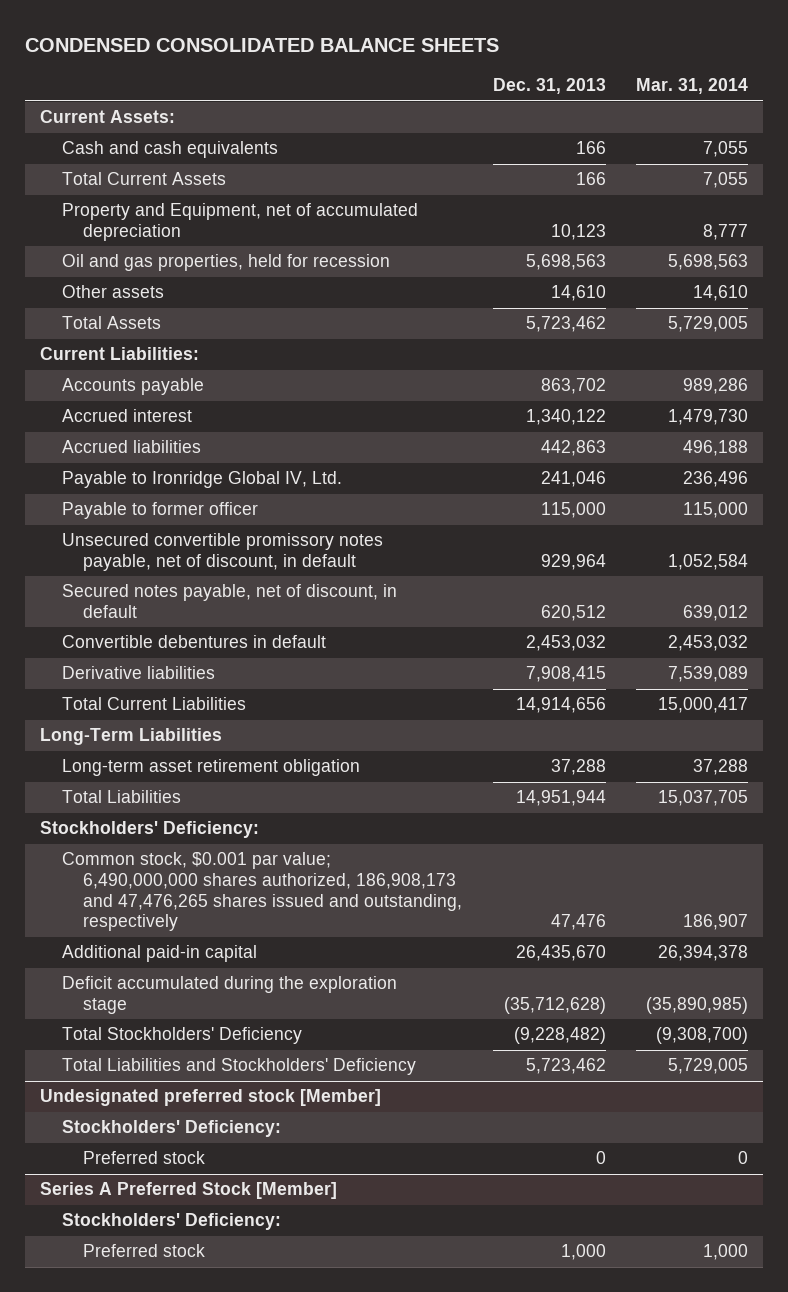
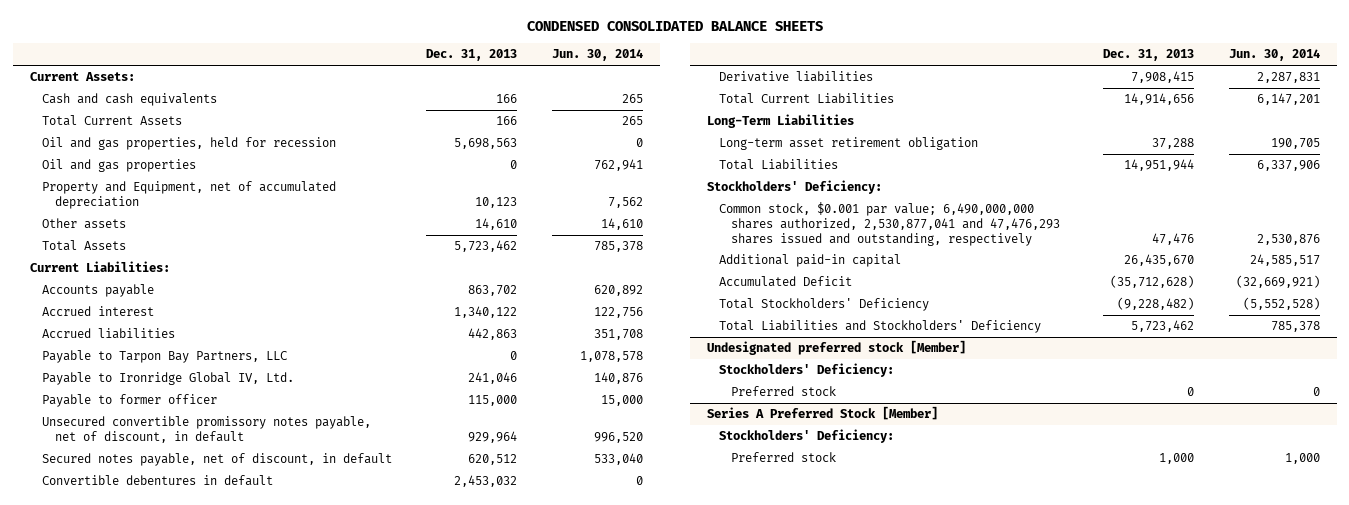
[635,78,748,95] Mar. 31, 2014 -> none
none -> [551,49,643,62] Jun. 30, 2014
none -> [42,159,197,173] Oil and gas properties
[61,203,418,242] Property and Equipment, net of accumulated depreciation -> [42,181,337,209] Property and Equipment, net of accumulated depreciation
none -> [42,350,288,364] Payable to Tarpon Bay Partners, LLC
[61,852,463,932] Common stock, $0.001 par value; 6,490,000,000 shares authorized, 186,908,173 and 47,476,265 shares issued and outstanding, respectively -> [719,202,1061,246] Common stock, $0.001 par value; 6,490,000,000 shares authorized, 2,530,877,041 and 47,476,293 shares issued and outstanding, respectively
[61,976,397,1015] Deficit accumulated during the exploration stage -> [719,276,853,288] Accumulated Deficit

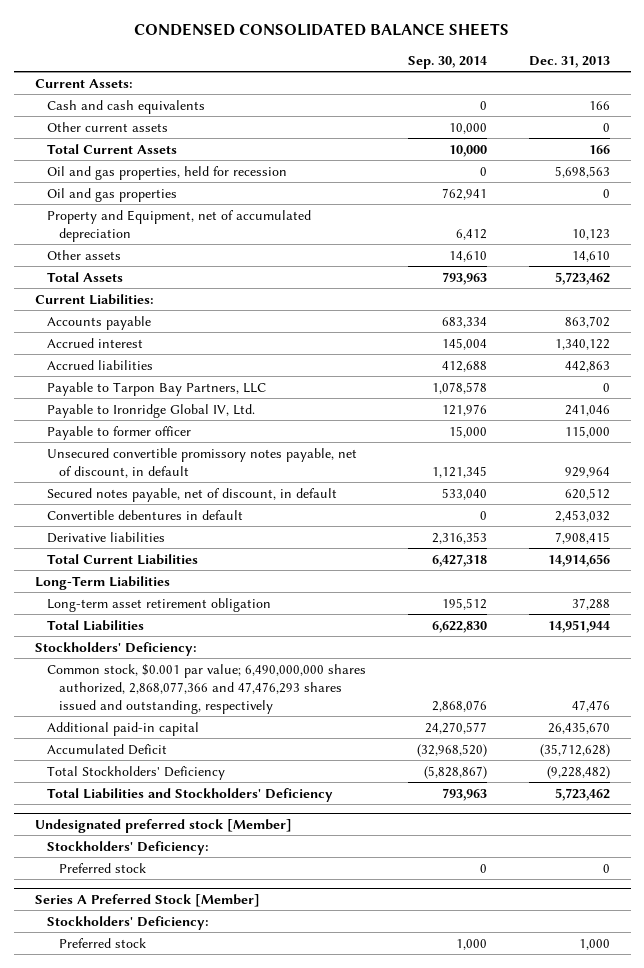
[551,49,643,62] Jun. 30, 2014 -> none
none -> [407,55,487,69] Sep. 30, 2014
none -> [46,121,168,132] Other current assets
[719,202,1061,246] Common stock, $0.001 par value; 6,490,000,000 shares authorized, 2,530,877,041 and 47,476,293 shares issued and outstanding, respectively -> [46,663,366,714] Common stock, $0.001 par value; 6,490,000,000 shares authorized, 2,868,077,366 and 47,476,293 shares issued and outstanding, respectively

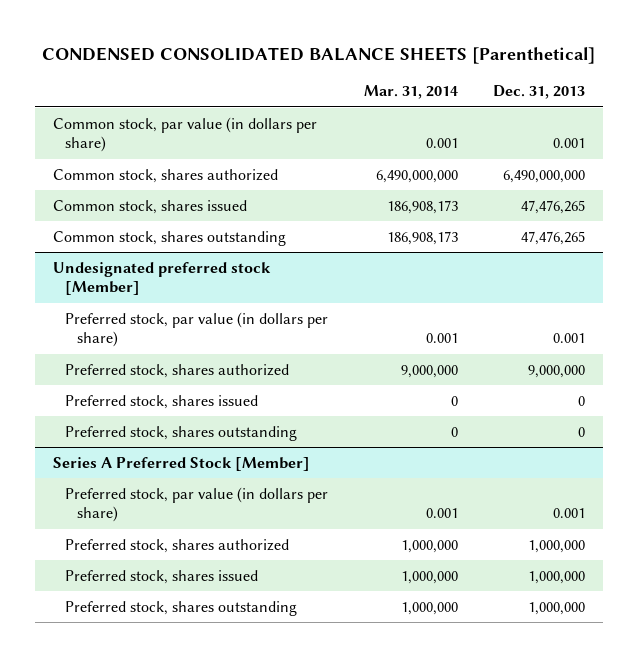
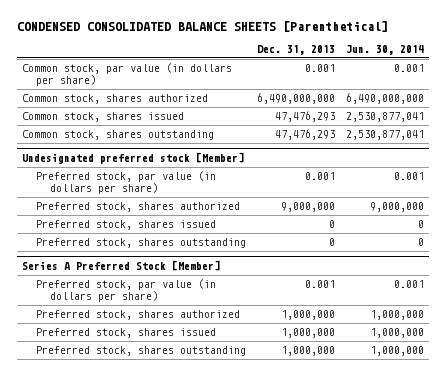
[363,85,458,100] Mar. 31, 2014 -> none
none -> [345,45,424,56] Jun. 30, 2014
[521,199,586,214] 47,476,265 -> [274,111,335,123] 47,476,293
[521,230,586,245] 47,476,265 -> [274,129,335,141] 47,476,293

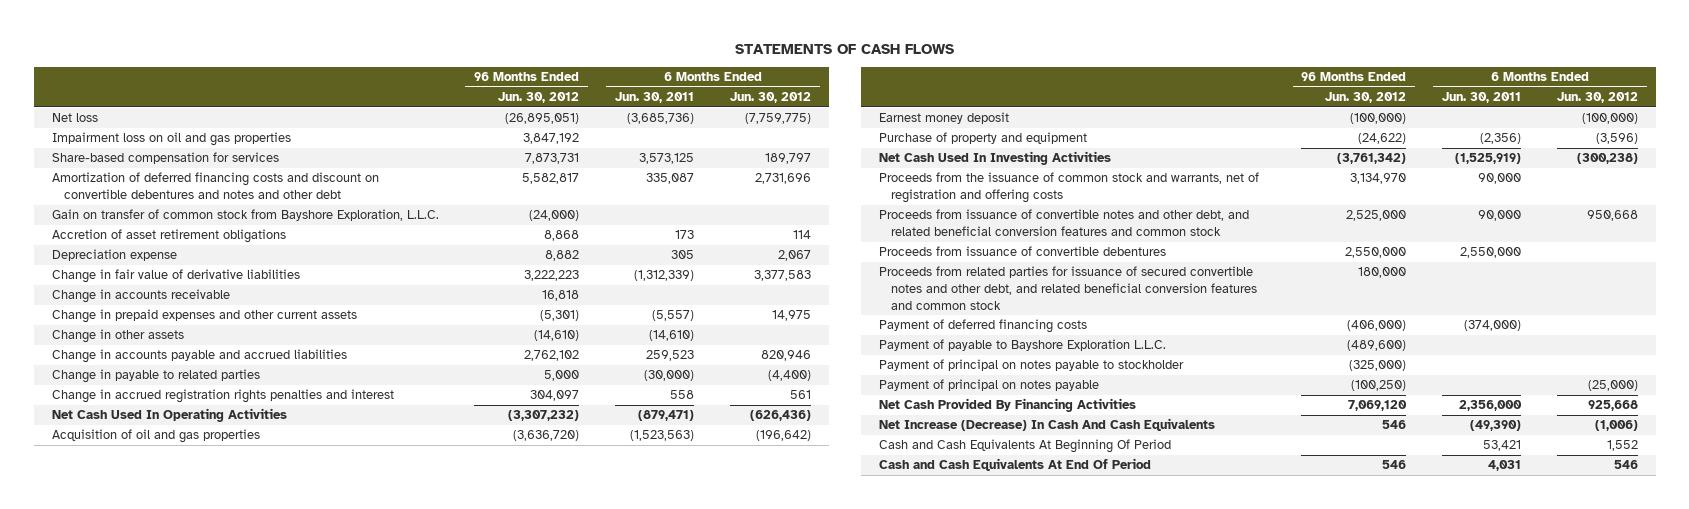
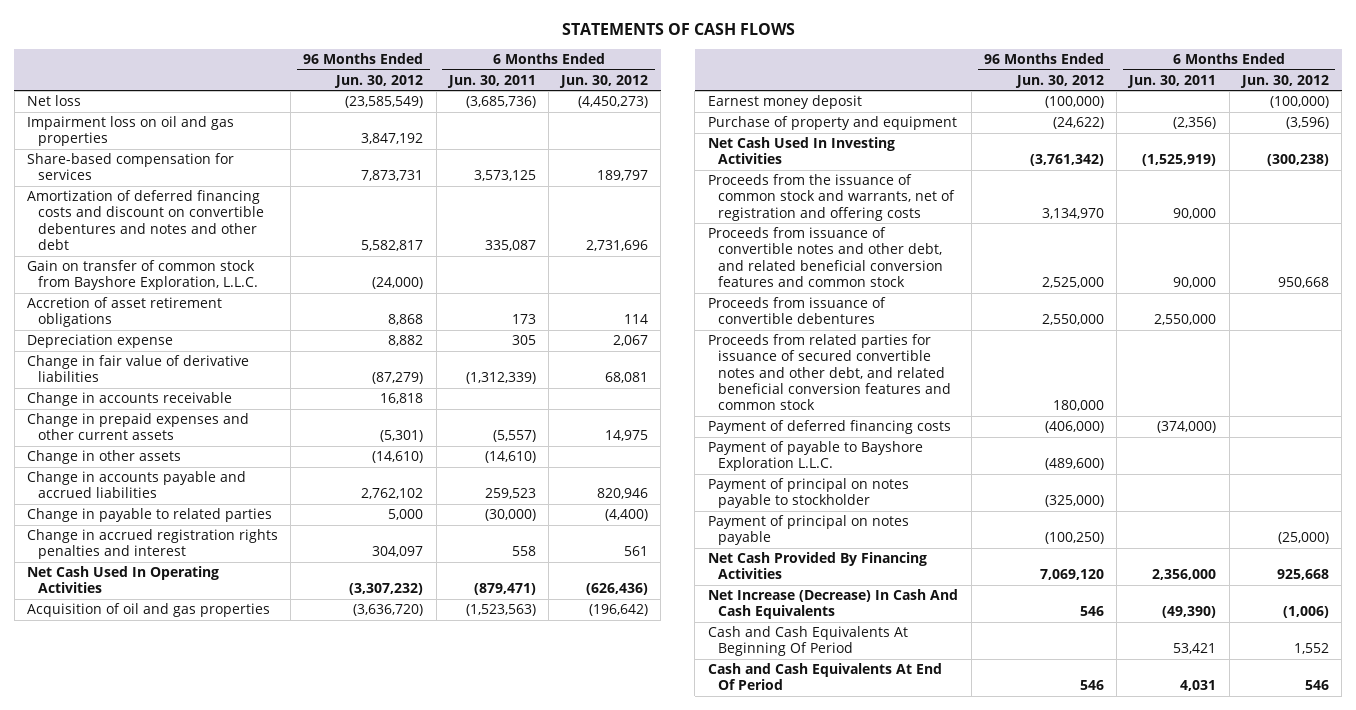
[505,113,580,125] (26,895,051) -> [345,96,424,109] (23,585,549)
[744,113,811,125] (7,759,775) -> [578,96,649,109] (4,450,273)
[524,270,580,282] 3,222,223 -> [372,372,424,385] (87,279)
[753,270,811,282] 3,377,583 -> [605,372,649,384] 68,081

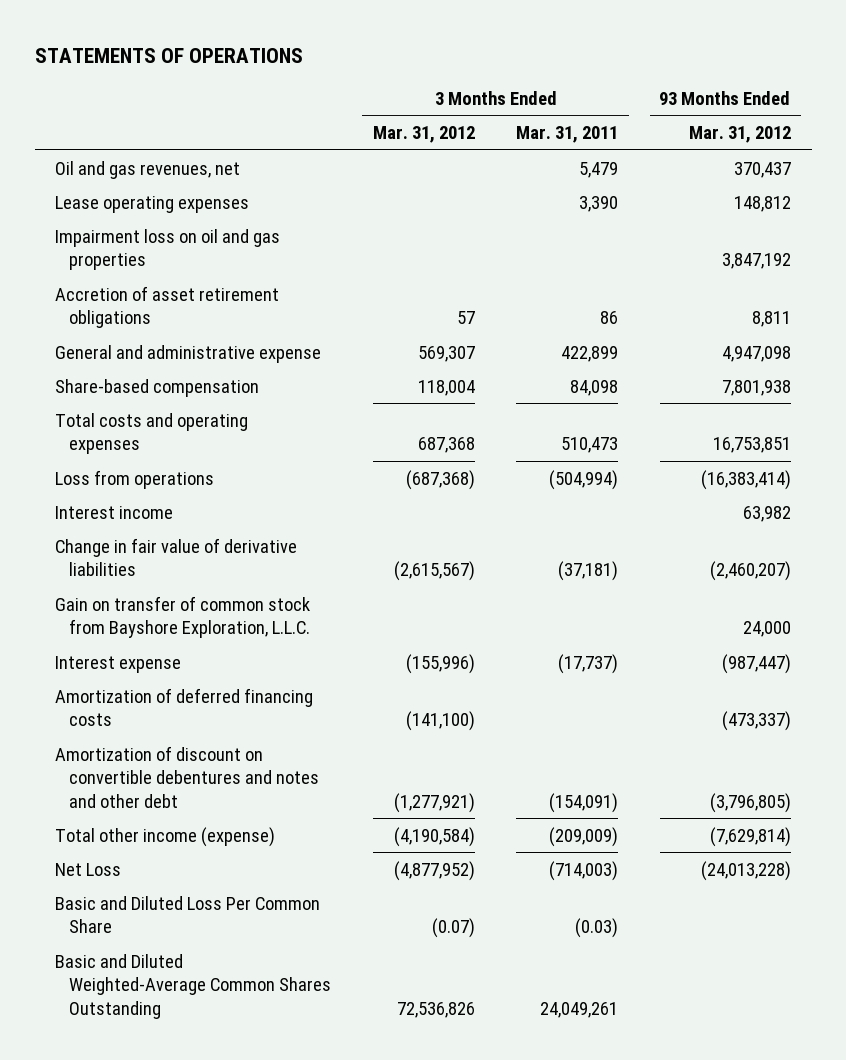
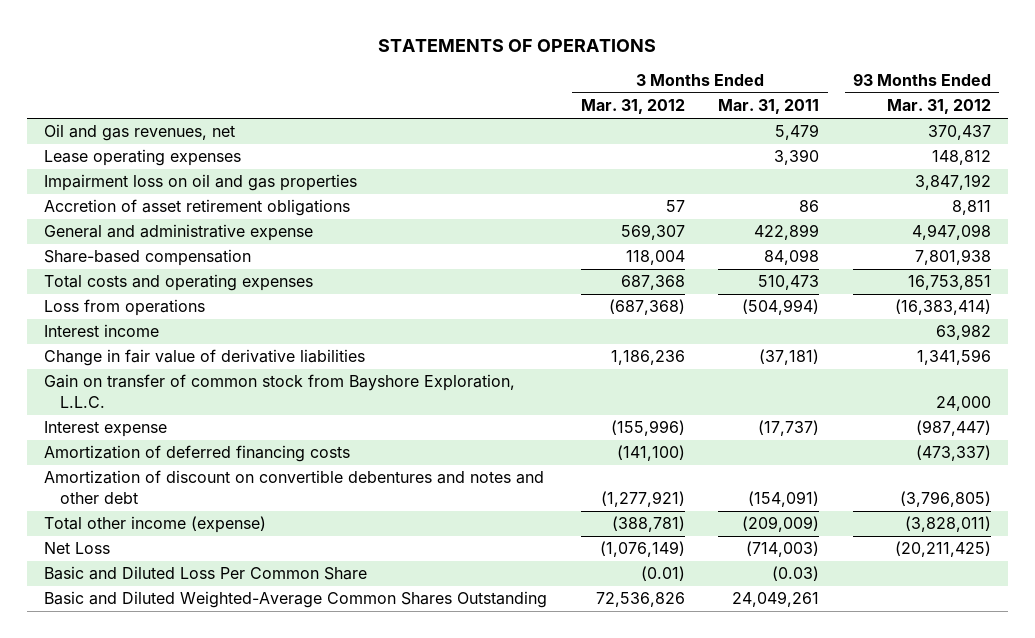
[393,561,475,582] (2,615,567) -> [610,350,685,366] 1,186,236
[709,561,791,582] (2,460,207) -> [917,349,992,366] 1,341,596
[393,826,475,847] (4,190,584) -> [611,516,685,533] (388,781)
[709,826,791,847] (7,629,814) -> [905,516,992,533] (3,828,011)
[393,860,475,881] (4,877,952) -> [599,541,685,558] (1,076,149)
[700,860,791,881] (24,013,228) -> [895,541,992,558] (20,211,425)
[431,918,475,939] (0.07) -> [640,566,685,582] (0.01)

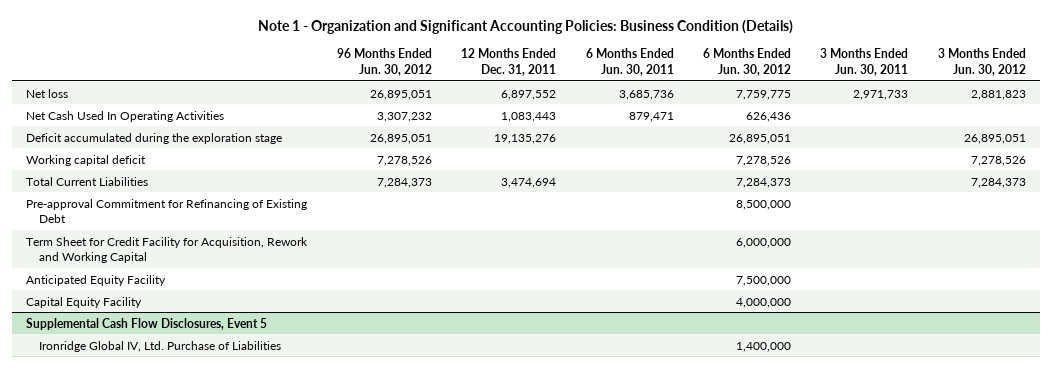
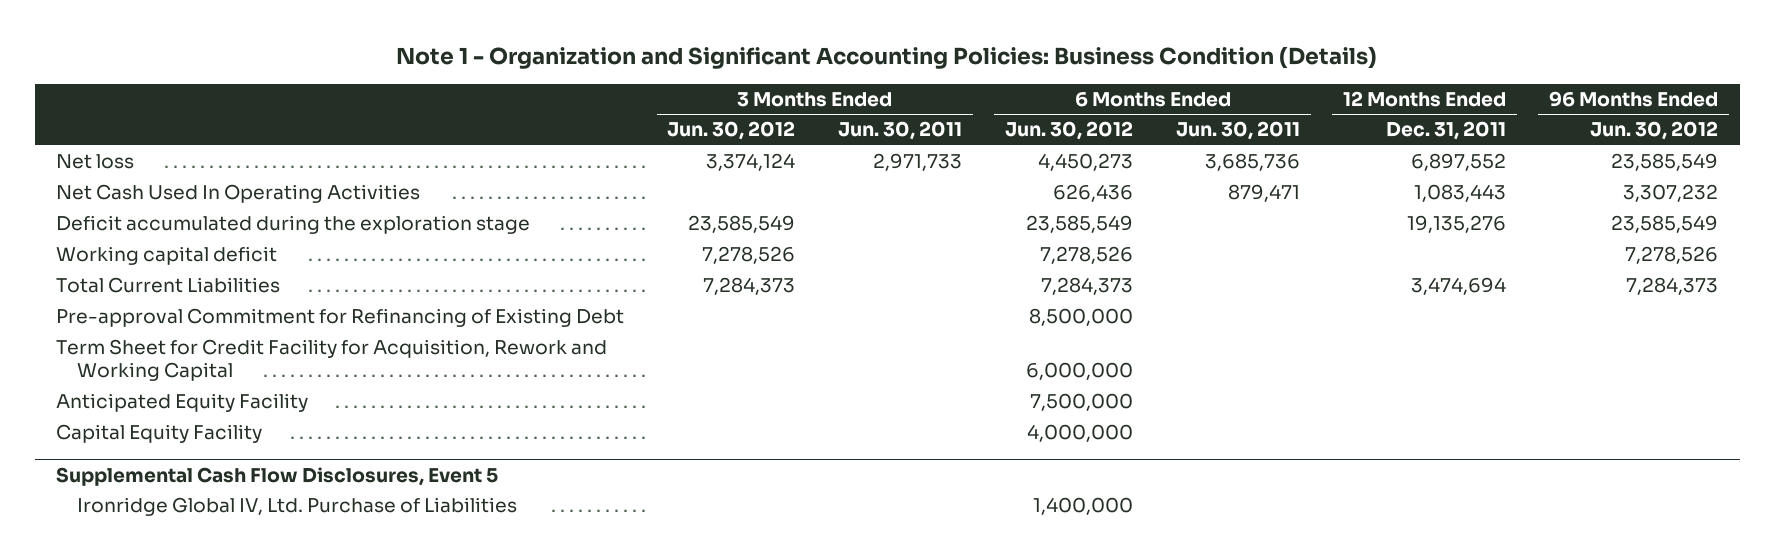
[369,89,432,100] 26,895,051 -> [1611,153,1719,172] 23,585,549
[735,89,791,100] 7,759,775 -> [1038,153,1134,172] 4,450,273
[970,89,1026,100] 2,881,823 -> [706,153,796,172] 3,374,124
[369,133,432,144] 26,895,051 -> [1611,215,1719,234] 23,585,549
[728,133,791,144] 26,895,051 -> [1026,215,1134,234] 23,585,549
[963,133,1026,144] 26,895,051 -> [688,215,796,234] 23,585,549

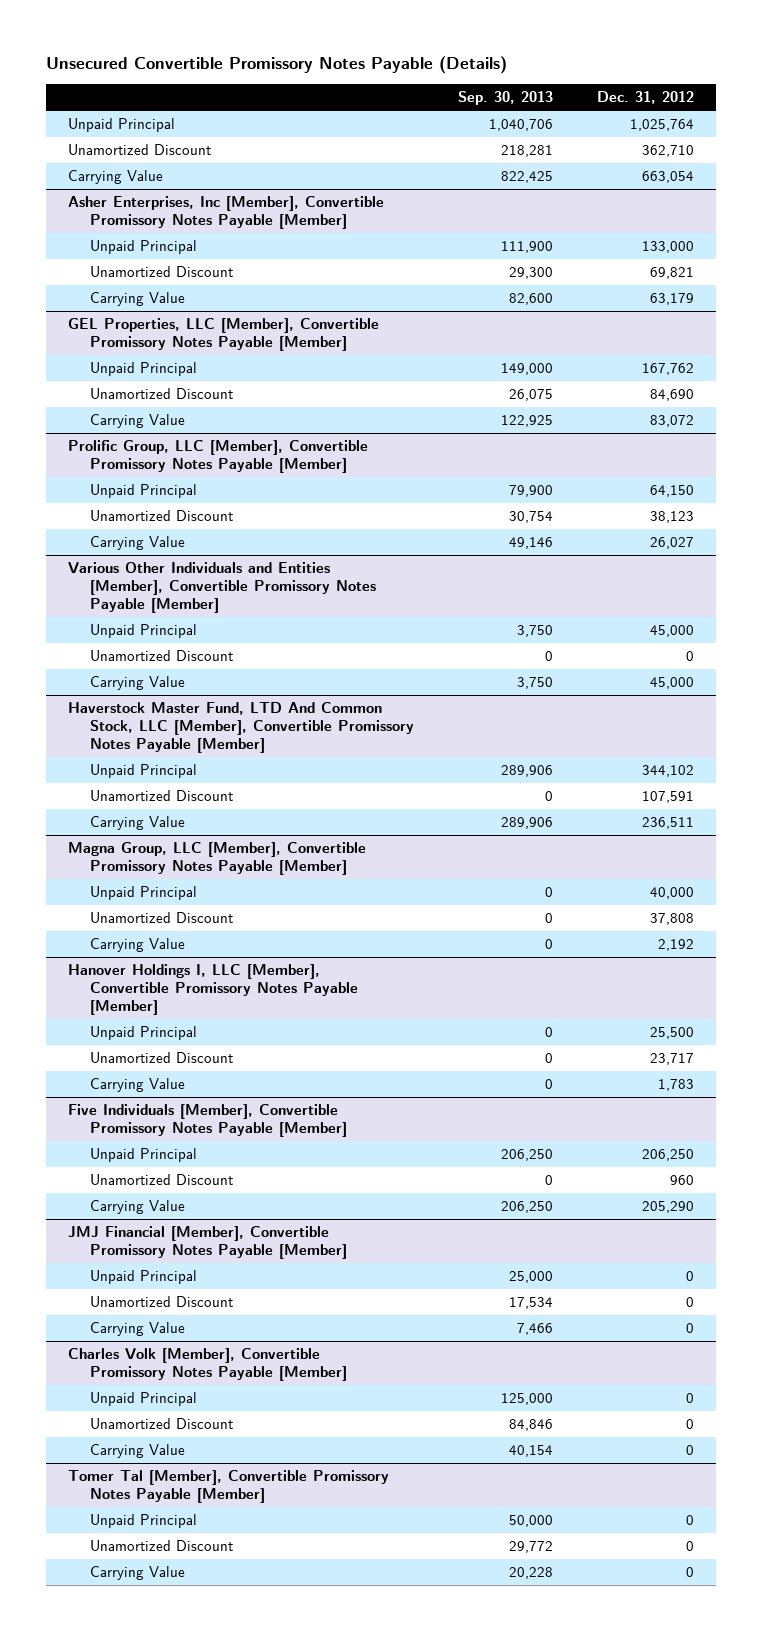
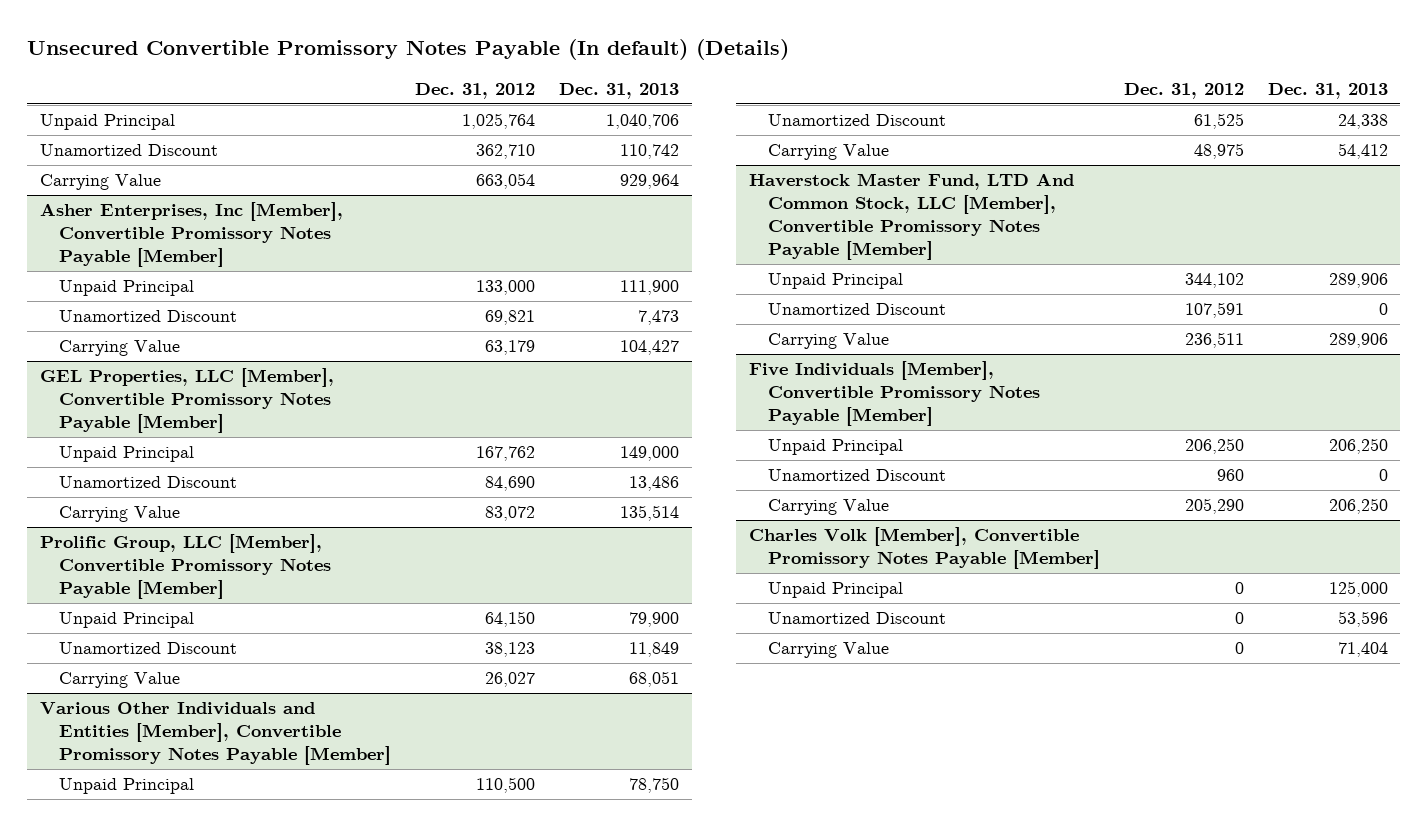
[45,55,507,74] Unsecured Convertible Promissory Notes Payable (Details) -> [27,39,790,61] Unsecured Convertible Promissory Notes Payable (In default) (Details)
[457,91,553,106] Sep. 30, 2013 -> none
none -> [559,82,680,99] Dec. 31, 2013
[649,625,694,638] 45,000 -> [476,777,536,794] 110,500
[685,651,694,662] 0 -> [1193,113,1244,130] 61,525
[649,677,694,690] 45,000 -> [1193,143,1244,160] 48,975
[67,842,366,876] Magna Group, LLC [Member], Convertible Promissory Notes Payable [Member] -> none
[89,886,197,901] Unpaid Principal -> none
[89,912,233,924] Unamortized Discount -> none
[89,938,185,953] Carrying Value -> none
[67,964,358,1015] Hanover Holdings I, LLC [Member], Convertible Promissory Notes Payable [Member] -> none
[89,1026,197,1041] Unpaid Principal -> none
[89,1052,233,1064] Unamortized Discount -> none
[89,1078,185,1093] Carrying Value -> none
[67,1226,347,1260] JMJ Financial [Member], Convertible Promissory Notes Payable [Member] -> none
[89,1270,197,1285] Unpaid Principal -> none
[89,1296,233,1308] Unamortized Discount -> none
[89,1322,185,1337] Carrying Value -> none
[67,1470,389,1504] Tomer Tal [Member], Convertible Promissory Notes Payable [Member] -> none
[89,1514,197,1529] Unpaid Principal -> none
[89,1540,233,1552] Unamortized Discount -> none
[89,1566,185,1581] Carrying Value -> none

